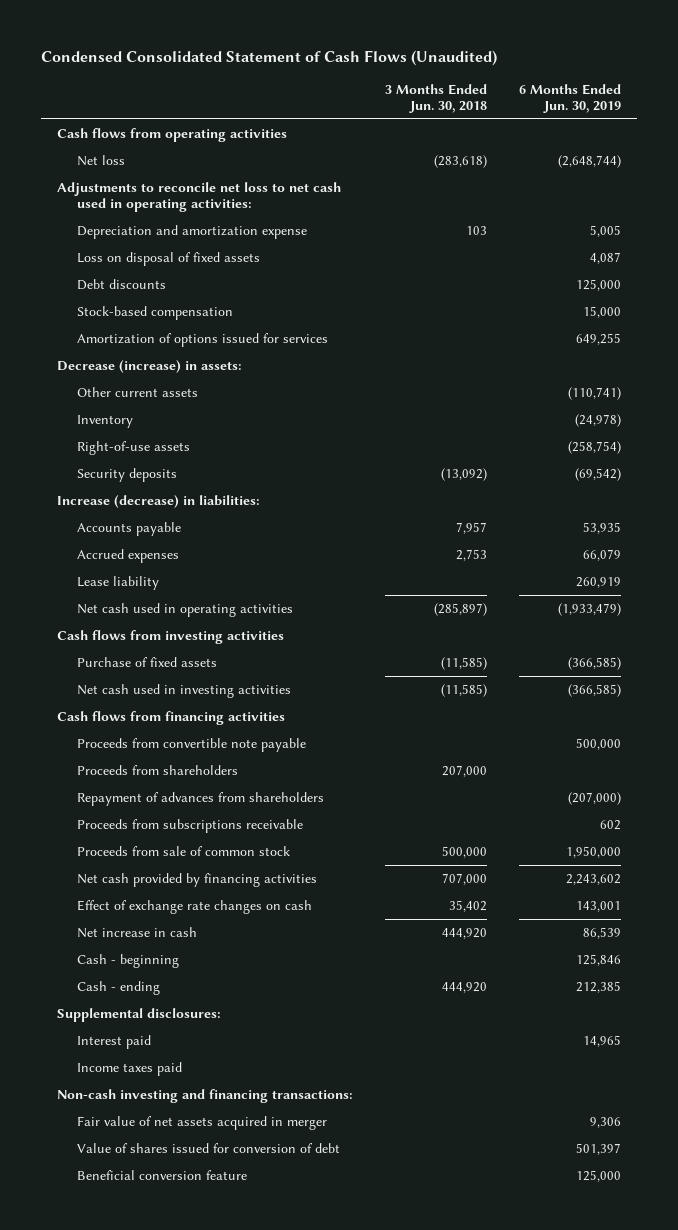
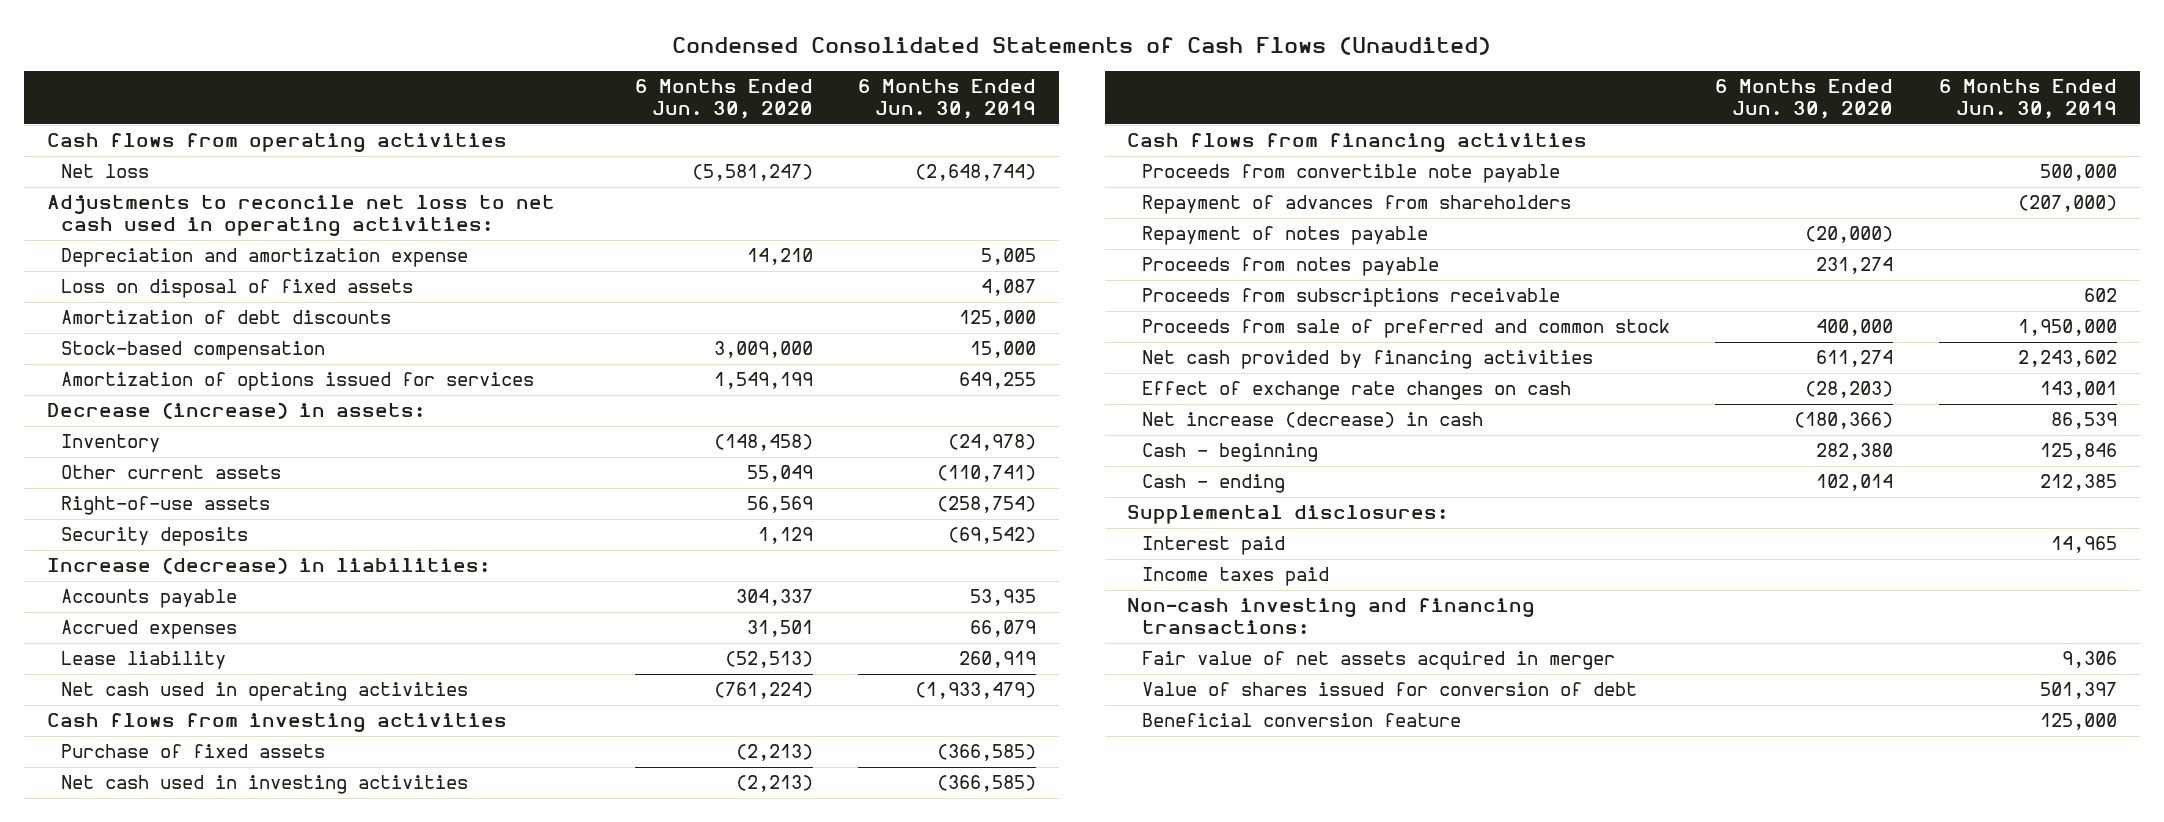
[40,50,497,67] Condensed Consolidated Statement of Cash Flows (Unaudited) -> [671,36,1491,55] Condensed Consolidated Statements of Cash Flows (Unaudited)
[384,83,487,114] 3 Months Ended Jun. 30, 2018 -> none
none -> [634,79,813,120] 6 Months Ended Jun. 30, 2020
[76,278,166,290] Debt discounts -> [61,310,392,325] Amortization of debt discounts
[76,386,198,397] Other current assets -> [61,465,282,480] Other current assets
[76,764,238,775] Proceeds from shareholders -> none
none -> [1142,226,1429,246] Repayment of notes payable
none -> [1142,257,1440,277] Proceeds from notes payable
[76,845,290,856] Proceeds from sale of common stock -> [1142,319,1671,339] Proceeds from sale of preferred and common stock
[76,926,197,938] Net increase in cash -> [1142,412,1484,429] Net increase (decrease) in cash

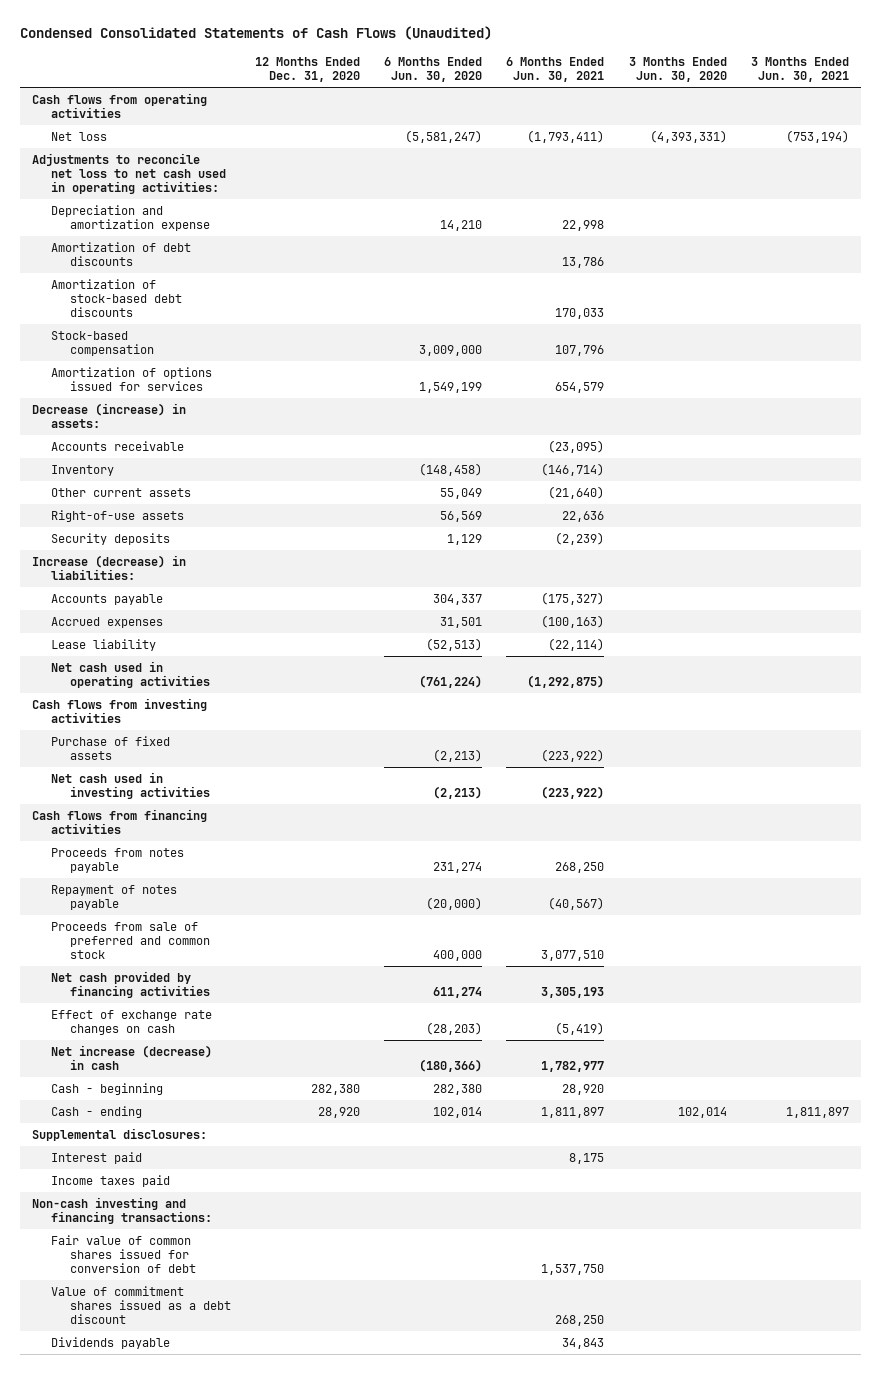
[858,79,1037,120] 6 Months Ended Jun. 30, 2019 -> none
none -> [254,57,360,83] 12 Months Ended Dec. 31, 2020
none -> [506,57,605,83] 6 Months Ended Jun. 30, 2021
none -> [628,57,727,83] 3 Months Ended Jun. 30, 2020
none -> [750,57,849,83] 3 Months Ended Jun. 30, 2021
[61,279,414,299] Loss on disposal of fixed assets -> none
none -> [50,278,182,317] Amortization of stock-based debt discounts
none -> [50,440,184,451] Accounts receivable
[1142,164,1561,184] Proceeds from convertible note payable -> none
[1142,195,1572,215] Repayment of advances from shareholders -> none
[1142,288,1561,308] Proceeds from subscriptions receivable -> none
[1142,226,1429,246] Repayment of notes payable -> [50,884,177,910] Repayment of notes payable
[1142,651,1616,671] Fair value of net assets acquired in merger -> none
[1142,713,1462,728] Beneficial conversion feature -> none
[1142,682,1638,697] Value of shares issued for conversion of debt -> [50,1234,196,1273] Fair value of common shares issued for conversion of debt
none -> [50,1285,231,1324] Value of commitment shares issued as a debt discount
none -> [50,1336,170,1349] Dividends payable

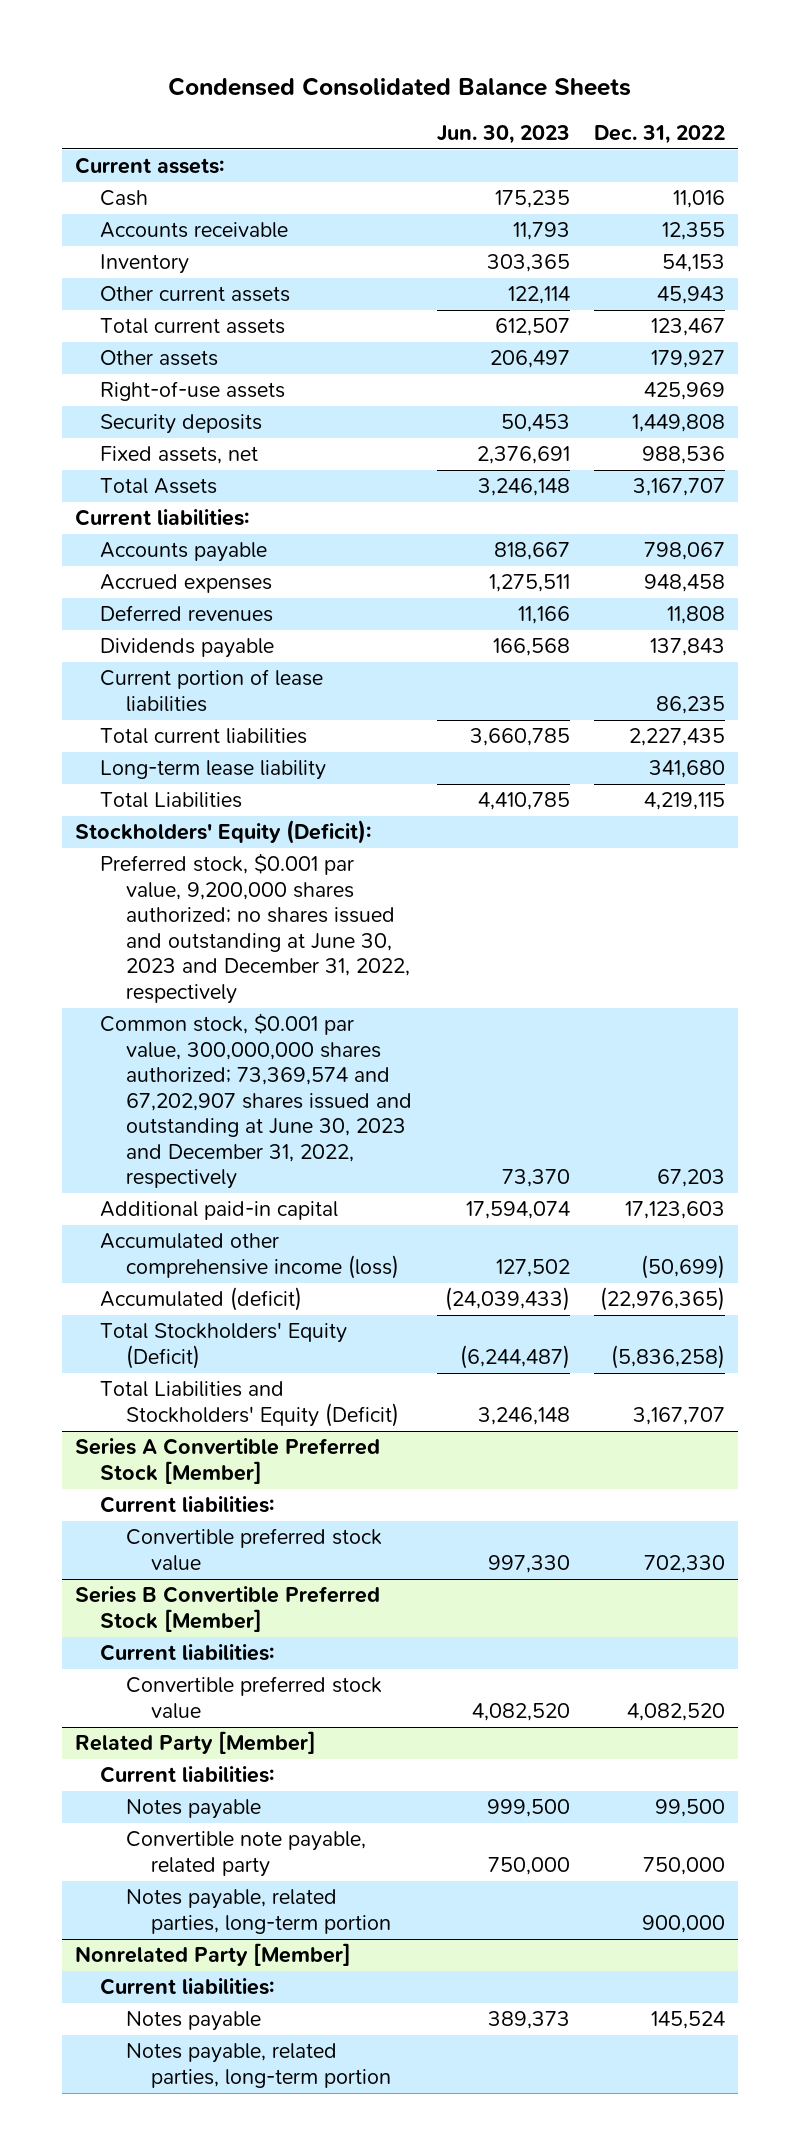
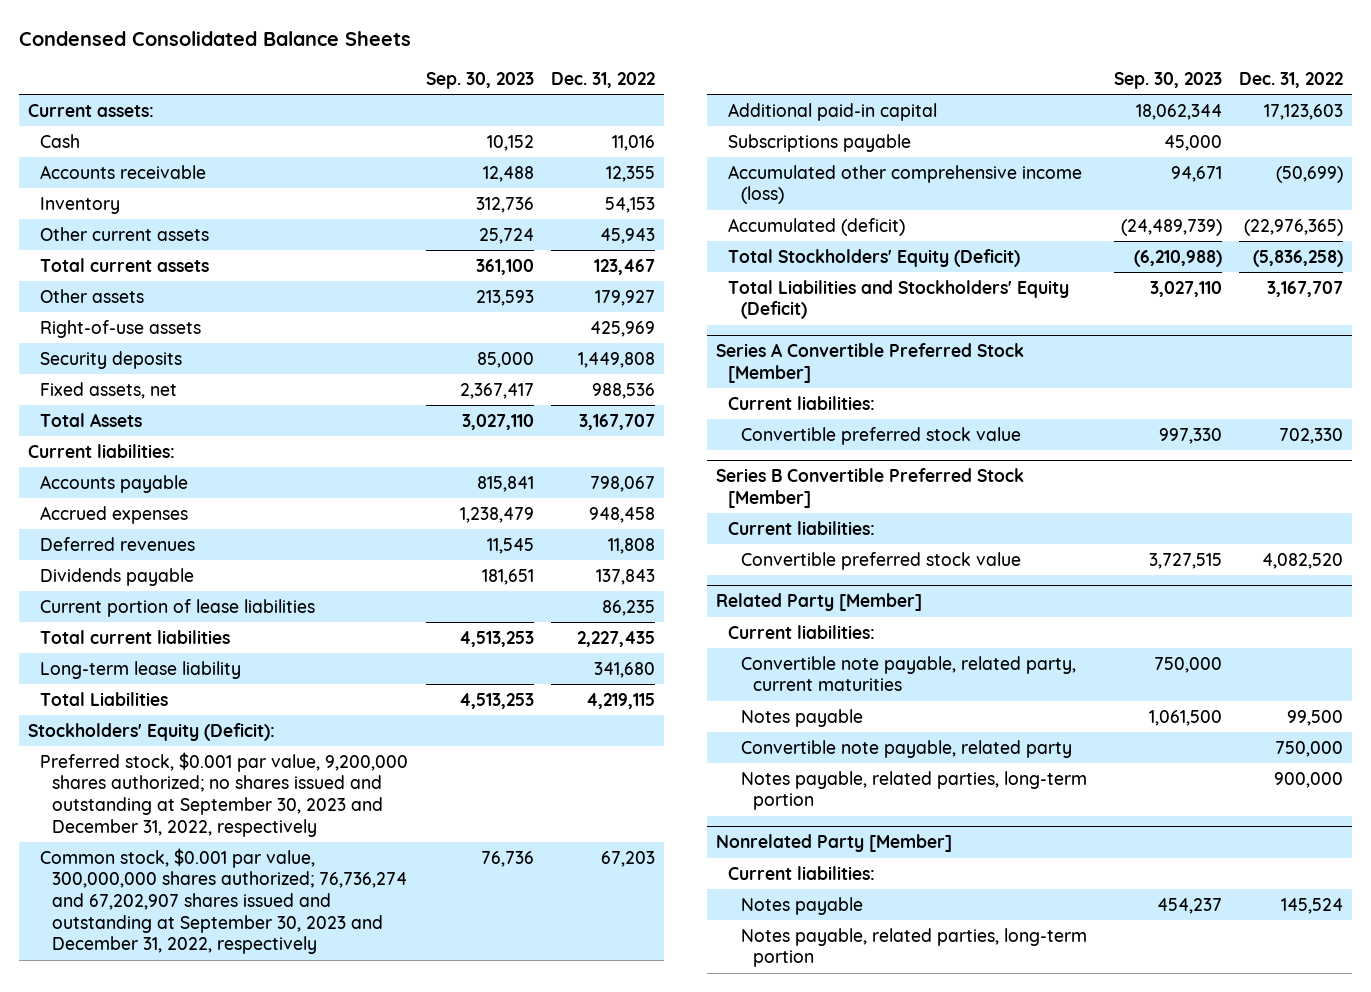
[436,125,570,145] Jun. 30, 2023 -> none
none -> [425,72,534,90] Sep. 30, 2023
[100,853,410,1004] Preferred stock, $0.001 par value, 9,200,000 shares authorized; no shares issued and outstanding at June 30, 2023 and December 31, 2022, respectively -> [40,751,409,837] Preferred stock, $0.001 par value, 9,200,000 shares authorized; no shares issued and outstanding at September 30, 2023 and December 31, 2022, respectively
[100,1013,412,1190] Common stock, $0.001 par value, 300,000,000 shares authorized; 73,369,574 and 67,202,907 shares issued and outstanding at June 30, 2023 and December 31, 2022, respectively -> [40,847,408,955] Common stock, $0.001 par value, 300,000,000 shares authorized; 76,736,274 and 67,202,907 shares issued and outstanding at September 30, 2023 and December 31, 2022, respectively
none -> [728,133,912,152] Subscriptions payable
none -> [740,655,1076,692] Convertible note payable, related party, current maturities

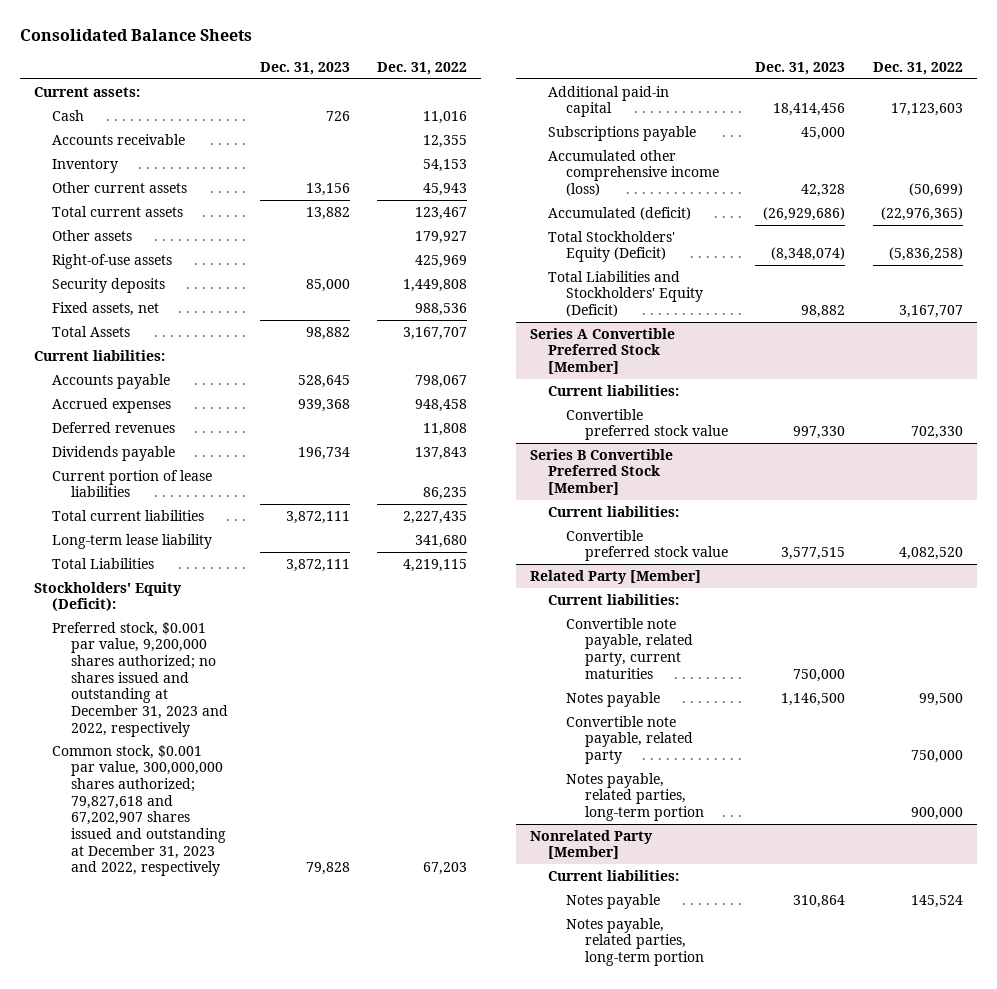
[18,31,411,47] Condensed Consolidated Balance Sheets -> [20,29,253,42] Consolidated Balance Sheets
[425,72,534,90] Sep. 30, 2023 -> none
none -> [259,62,350,76] Dec. 31, 2023
[40,751,409,837] Preferred stock, $0.001 par value, 9,200,000 shares authorized; no shares issued and outstanding at September 30, 2023 and December 31, 2022, respectively -> [52,621,228,737] Preferred stock, $0.001 par value, 9,200,000 shares authorized; no shares issued and outstanding at December 31, 2023 and 2022, respectively
[40,847,408,955] Common stock, $0.001 par value, 300,000,000 shares authorized; 76,736,274 and 67,202,907 shares issued and outstanding at September 30, 2023 and December 31, 2022, respectively -> [52,744,226,877] Common stock, $0.001 par value, 300,000,000 shares authorized; 79,827,618 and 67,202,907 shares issued and outstanding at December 31, 2023 and 2022, respectively

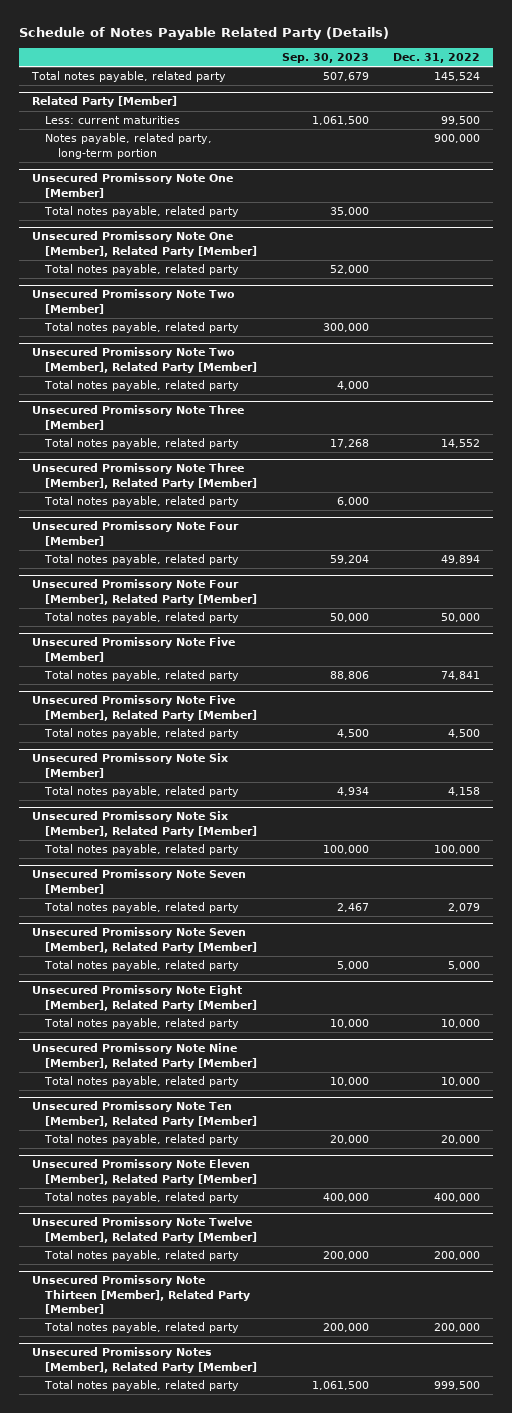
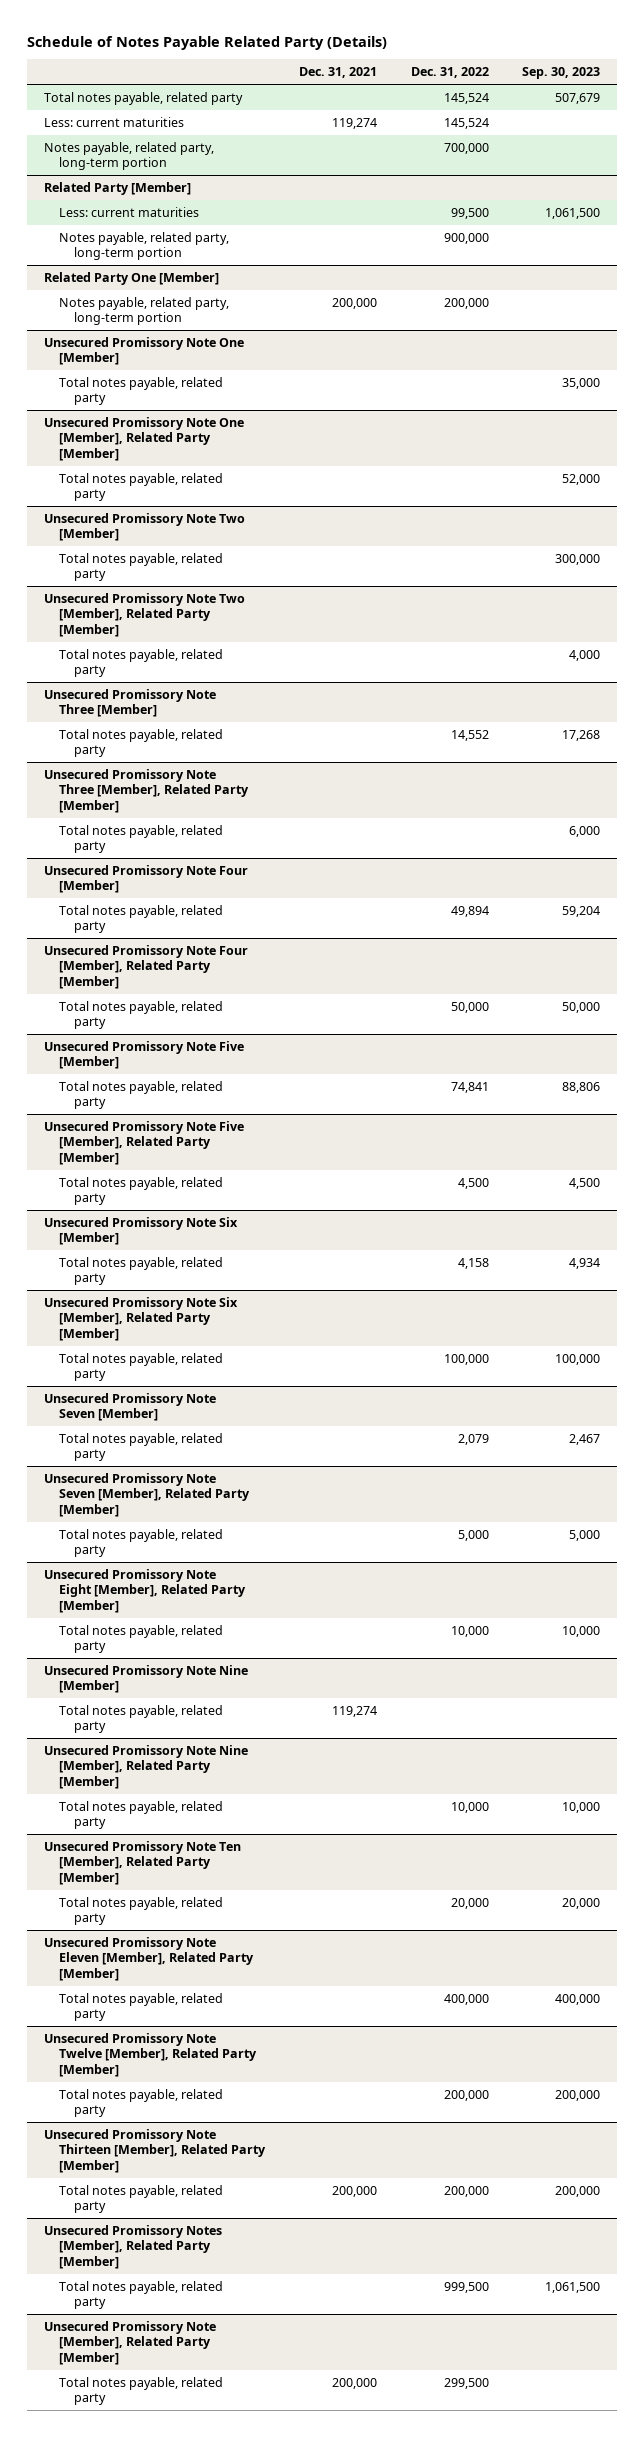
none -> [298,67,377,79] Dec. 31, 2021
none -> [43,116,184,127] Less: current maturities
none -> [43,141,214,171] Notes payable, related party, long-term portion
none -> [43,271,219,285] Related Party One [Member]
none -> [59,296,230,326] Notes payable, related party, long-term portion
none -> [43,1664,248,1694] Unsecured Promissory Note Nine [Member]
none -> [59,1704,224,1734] Total notes payable, related party
none -> [43,2320,216,2365] Unsecured Promissory Note [Member], Related Party [Member]
none -> [59,2376,224,2406] Total notes payable, related party

